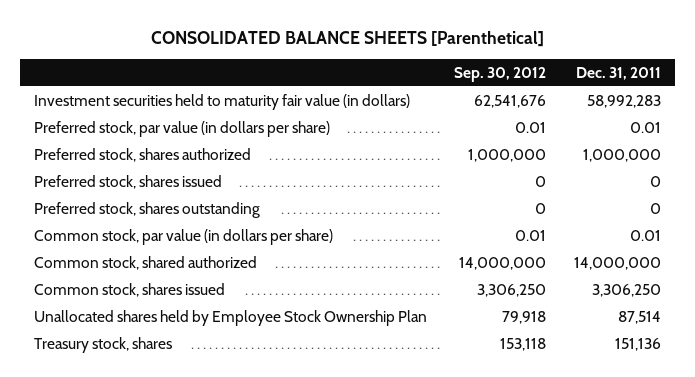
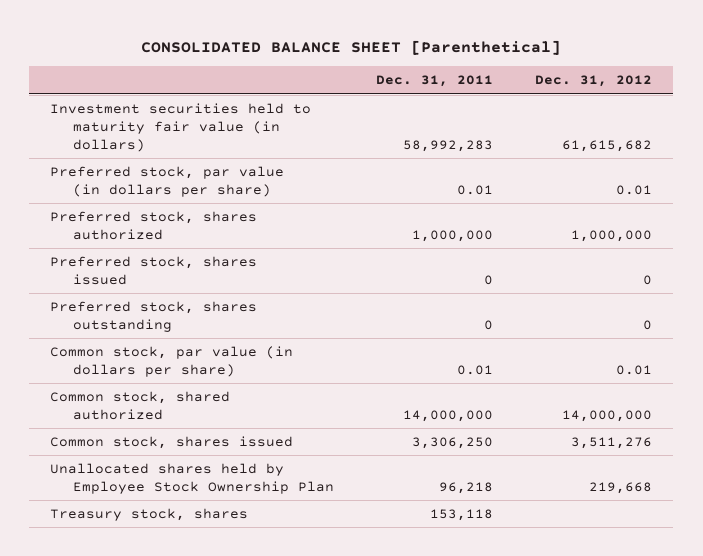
[151,30,545,47] CONSOLIDATED BALANCE SHEETS [Parenthetical] -> [141,39,562,55] CONSOLIDATED BALANCE SHEET [Parenthetical]
[454,66,547,82] Sep. 30, 2012 -> none
none -> [535,75,653,88] Dec. 31, 2012
[617,310,661,324] 87,514 -> [439,481,494,494] 96,218
[614,337,661,351] 151,136 -> [430,508,494,521] 153,118

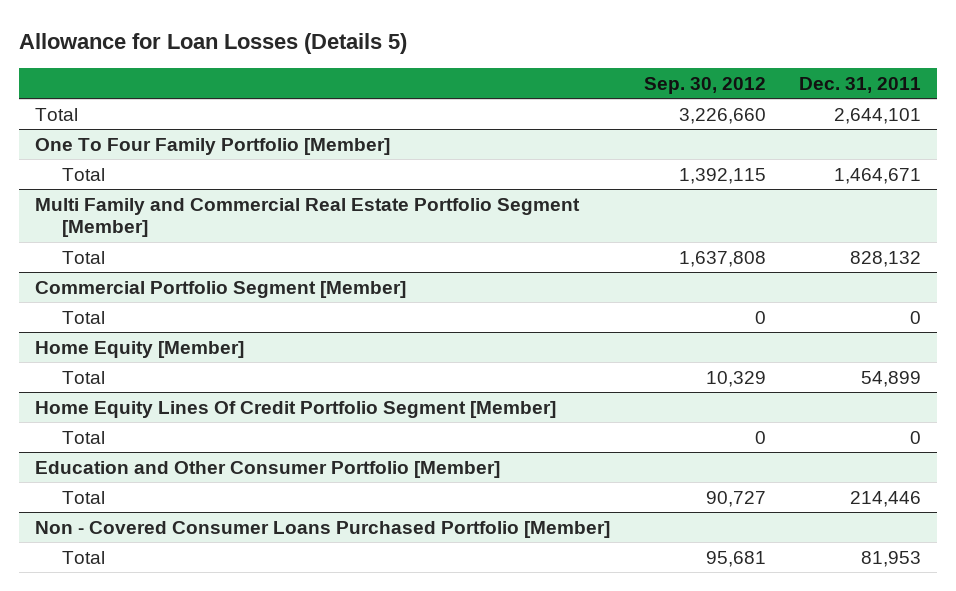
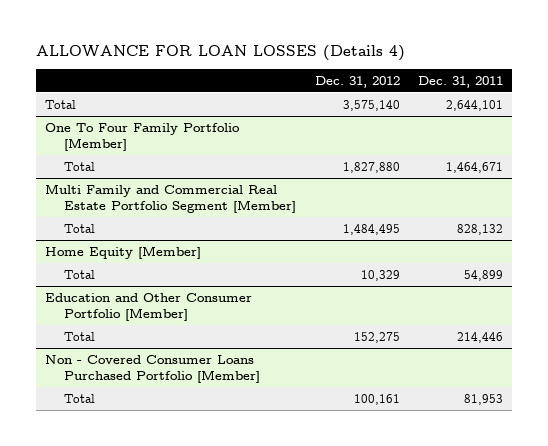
[18,32,407,54] Allowance for Loan Losses (Details 5) -> [35,44,405,61] ALLOWANCE FOR LOAN LOSSES (Details 4)
[643,76,766,94] Sep. 30, 2012 -> none
none -> [314,75,400,88] Dec. 31, 2012
[35,280,407,298] Commercial Portfolio Segment [Member] -> none
[61,310,105,324] Total -> none
[35,400,557,418] Home Equity Lines Of Credit Portfolio Segment [Member] -> none
[61,430,105,444] Total -> none

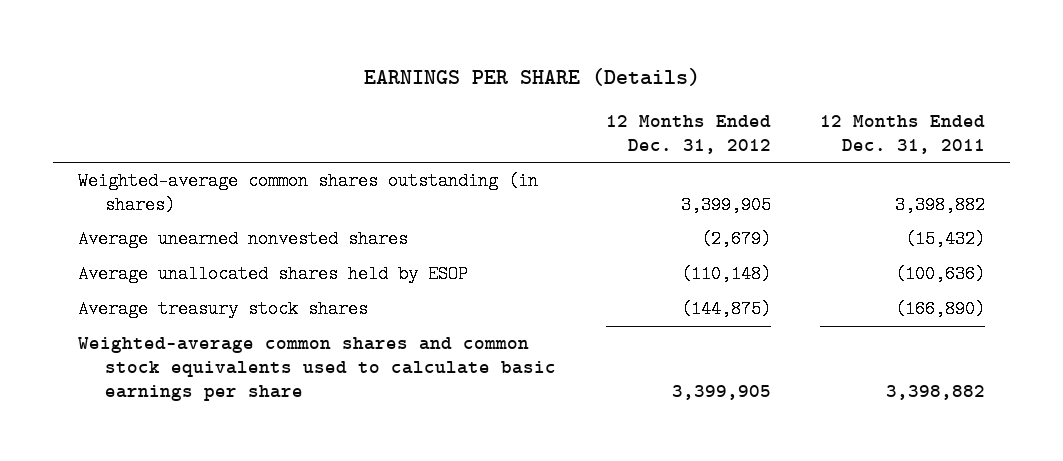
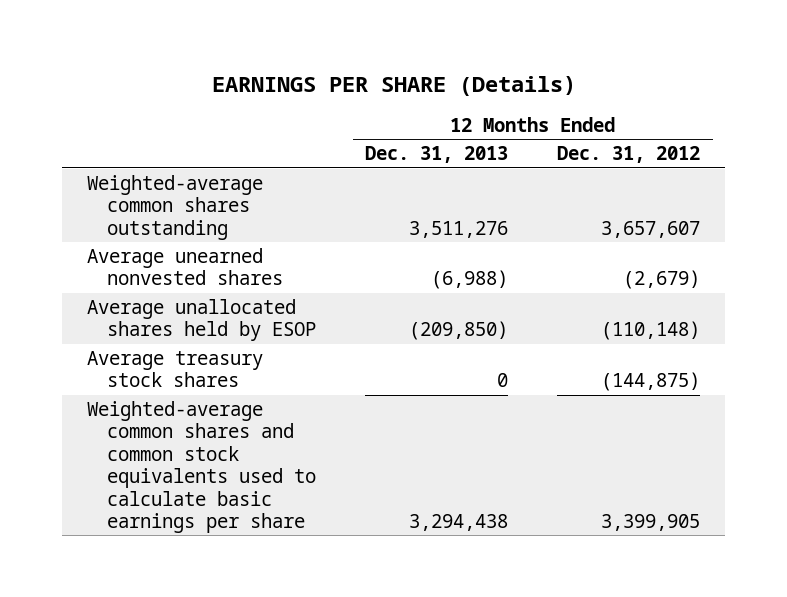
[820,115,986,154] 12 Months Ended Dec. 31, 2011 -> none
none -> [365,146,509,164] Dec. 31, 2013
[78,172,539,215] Weighted-average common shares outstanding (in shares) -> [86,174,263,240] Weighted-average common shares outstanding
[680,196,771,215] 3,399,905 -> [601,220,701,238] 3,657,607

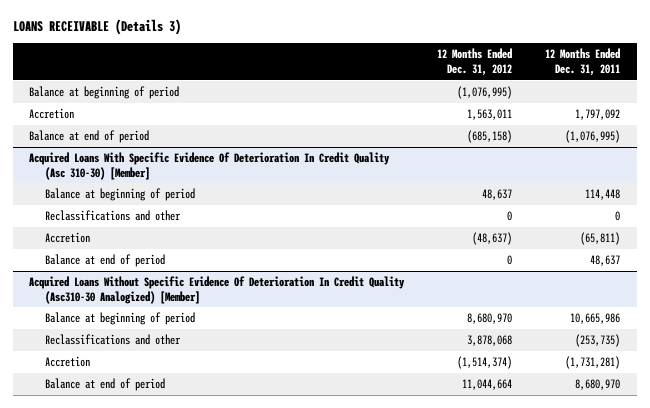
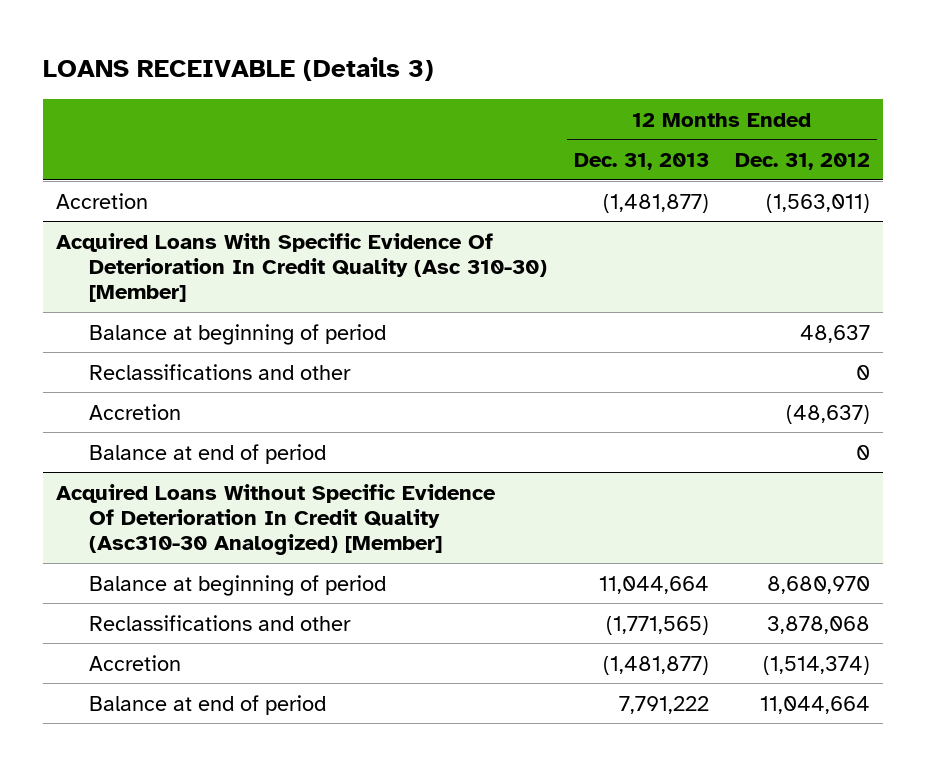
[545,48,621,77] 12 Months Ended Dec. 31, 2011 -> none
none -> [573,153,709,171] Dec. 31, 2013
[29,85,180,99] Balance at beginning of period -> none
[29,129,150,143] Balance at end of period -> none
[467,108,513,120] 1,563,011 -> [766,193,871,213] (1,563,011)

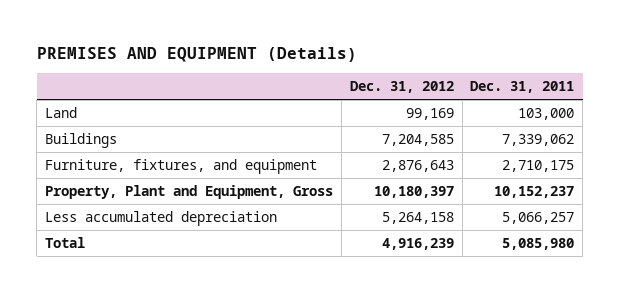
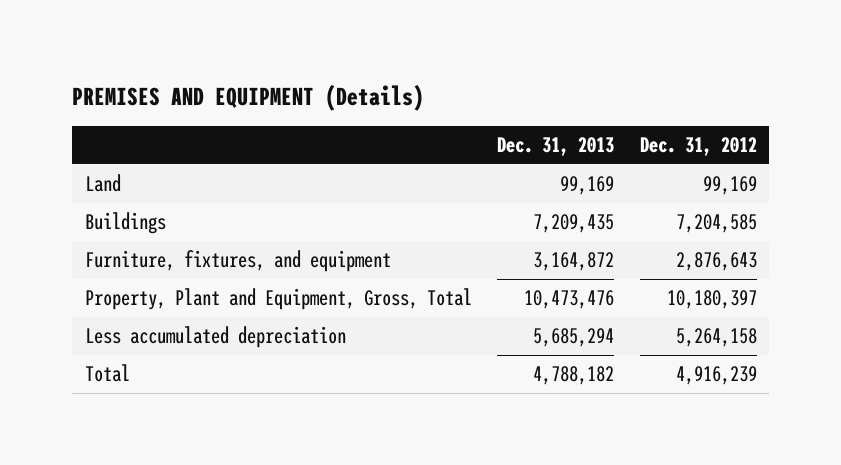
[470,81,575,94] Dec. 31, 2011 -> none
none -> [497,137,615,157] Dec. 31, 2013
[45,185,334,200] Property, Plant and Equipment, Gross -> [84,288,472,311] Property, Plant and Equipment, Gross, Total

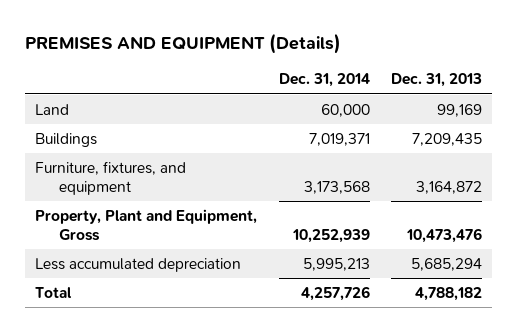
[639,137,757,157] Dec. 31, 2012 -> none
none -> [278,73,370,88] Dec. 31, 2014
[84,288,472,311] Property, Plant and Equipment, Gross, Total -> [35,208,258,241] Property, Plant and Equipment, Gross

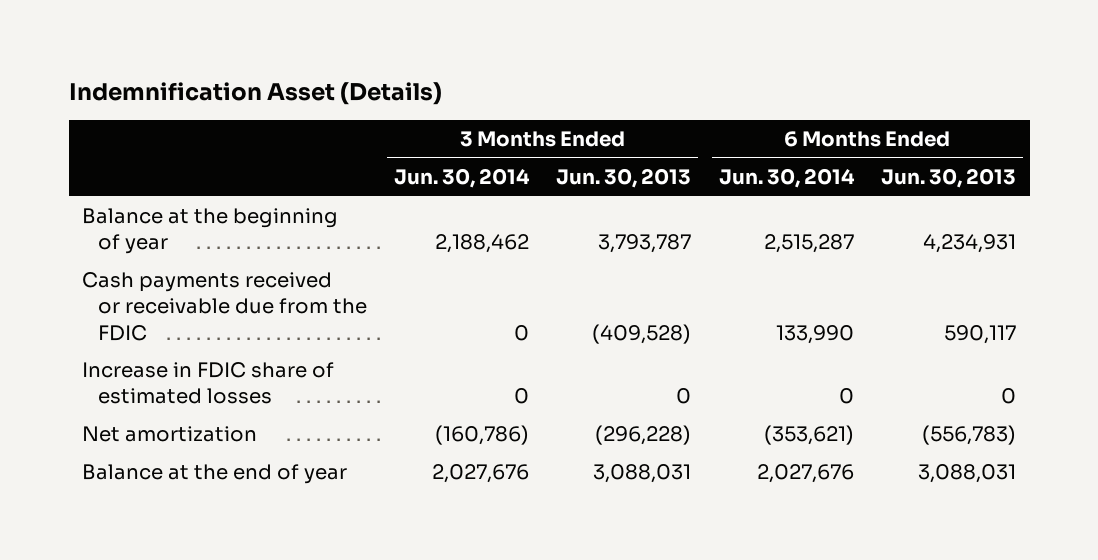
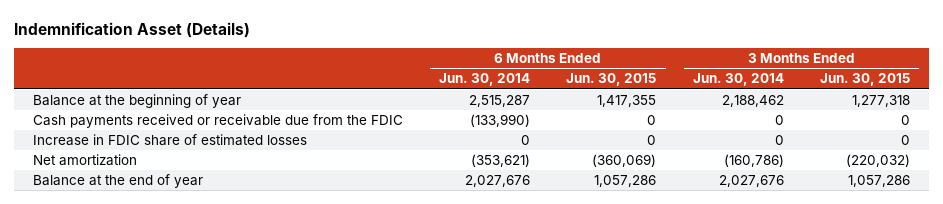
[556,168,692,189] Jun. 30, 2013 -> none
[881,168,1017,189] Jun. 30, 2013 -> none
none -> [566,73,657,87] Jun. 30, 2015
none -> [820,73,911,87] Jun. 30, 2015
[775,324,854,344] 133,990 -> [470,113,531,127] (133,990)

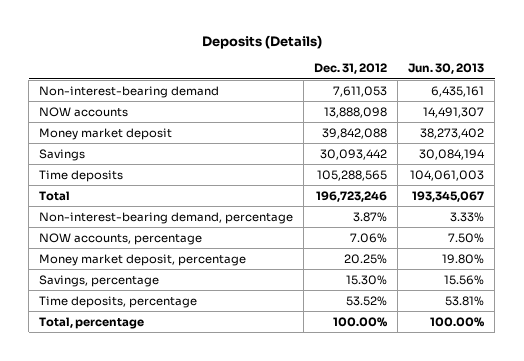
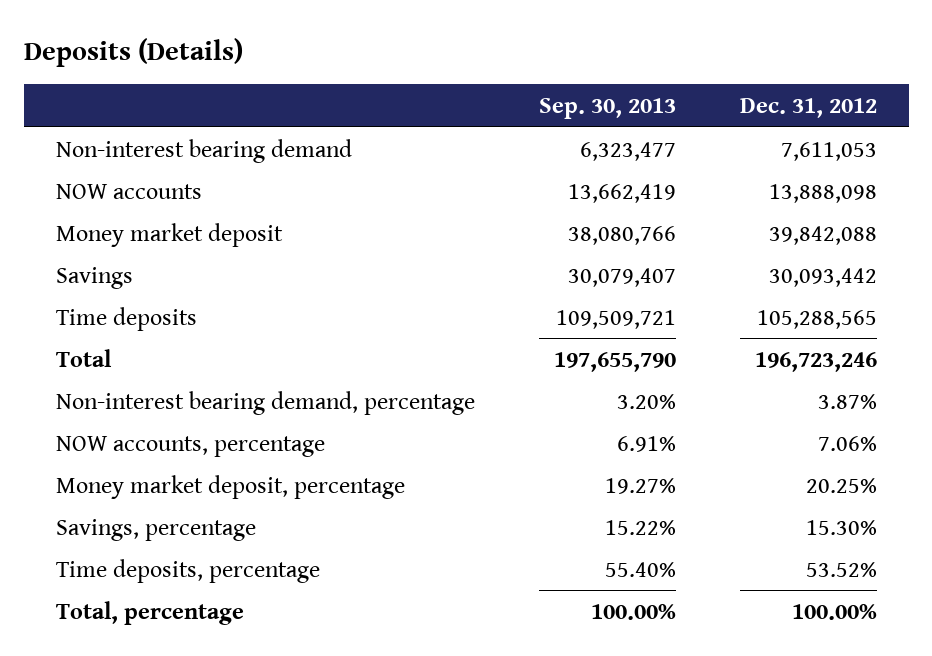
[408,63,485,75] Jun. 30, 2013 -> none
none -> [538,97,676,119] Sep. 30, 2013
[39,85,220,98] Non-interest-bearing demand -> [55,138,352,163] Non-interest bearing demand
[39,211,294,224] Non-interest-bearing demand, percentage -> [55,390,475,415] Non-interest bearing demand, percentage

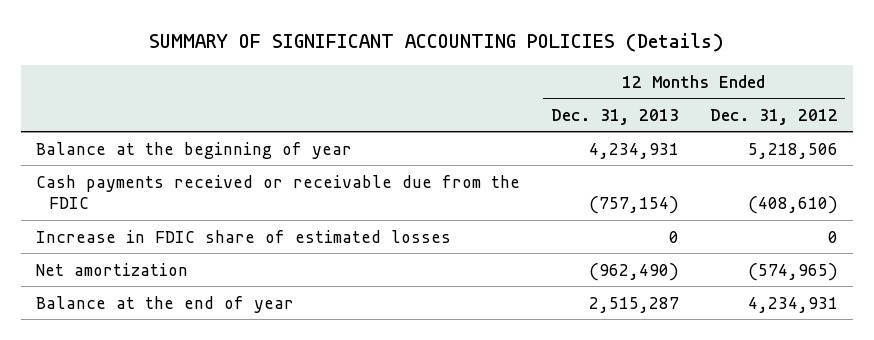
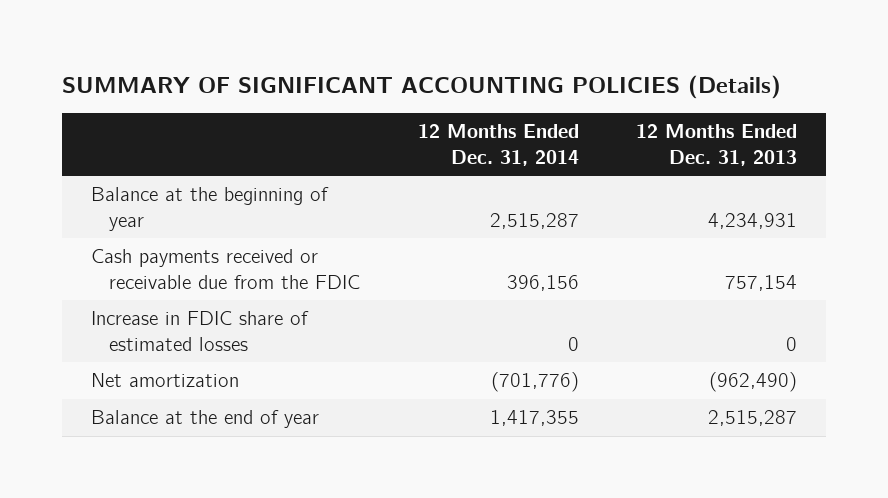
[709,108,838,125] Dec. 31, 2012 -> none
none -> [417,124,579,166] 12 Months Ended Dec. 31, 2014
[589,196,680,215] (757,154) -> [725,274,798,291] 757,154

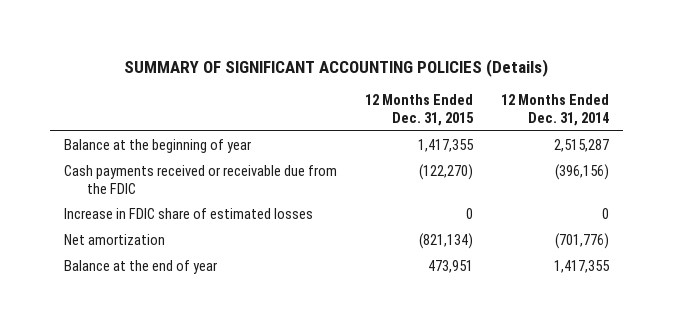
[636,124,798,166] 12 Months Ended Dec. 31, 2013 -> none
none -> [364,94,474,127] 12 Months Ended Dec. 31, 2015
[506,274,579,291] 396,156 -> [554,164,609,181] (396,156)

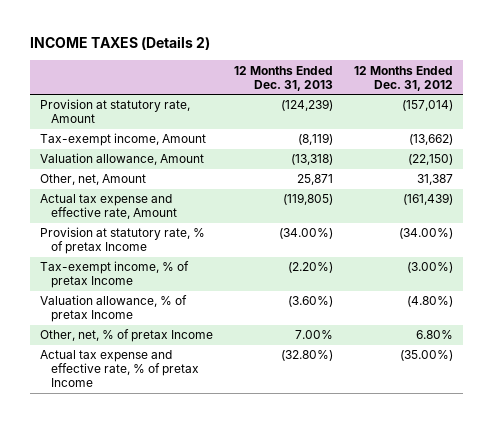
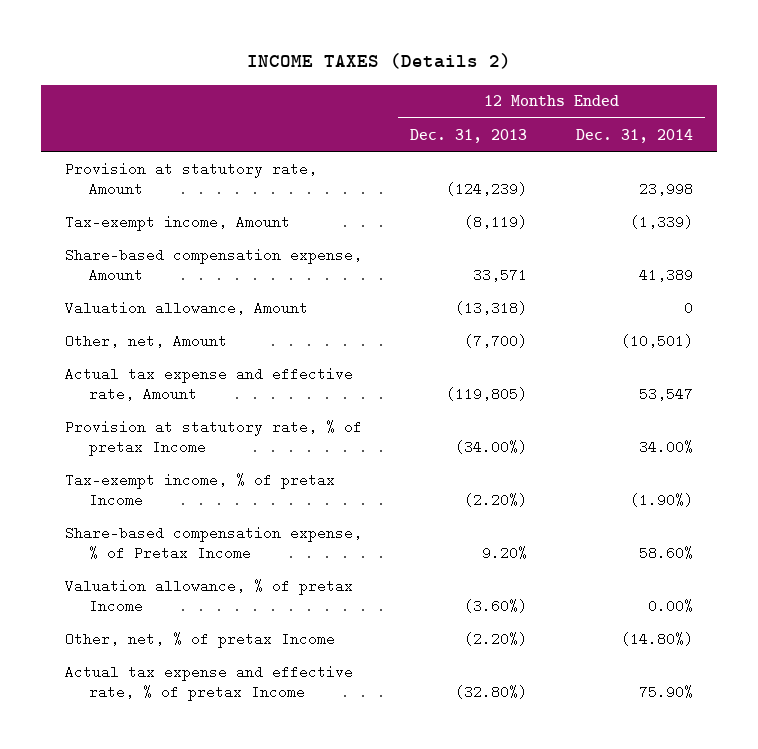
[353,65,453,91] 12 Months Ended Dec. 31, 2012 -> none
none -> [575,128,693,143] Dec. 31, 2014
none -> [65,247,363,282] Share-based compensation expense, Amount
[296,174,333,186] 25,871 -> [464,333,528,348] (7,700)
none -> [65,525,363,560] Share-based compensation expense, % of Pretax Income
[294,330,333,340] 7.00% -> [464,631,528,646] (2.20%)

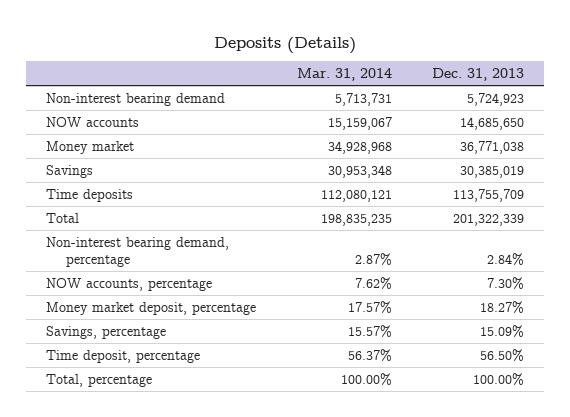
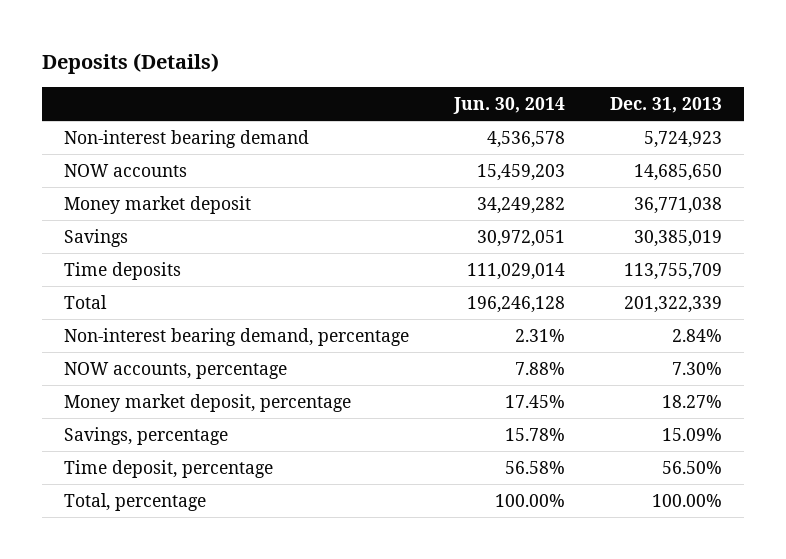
[296,68,392,82] Mar. 31, 2014 -> none
none -> [453,96,566,114] Jun. 30, 2014
[46,140,135,154] Money market -> [64,196,252,215] Money market deposit

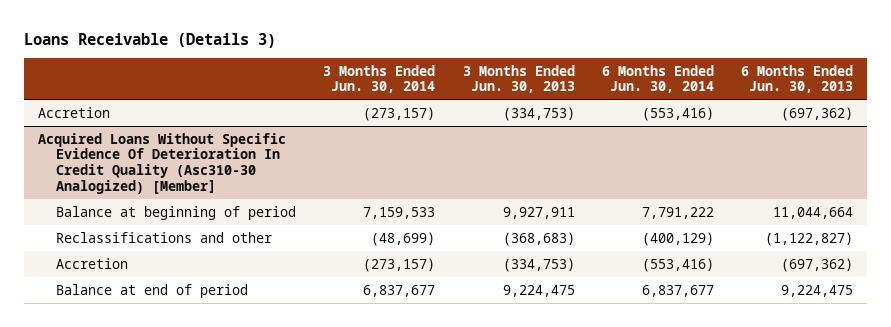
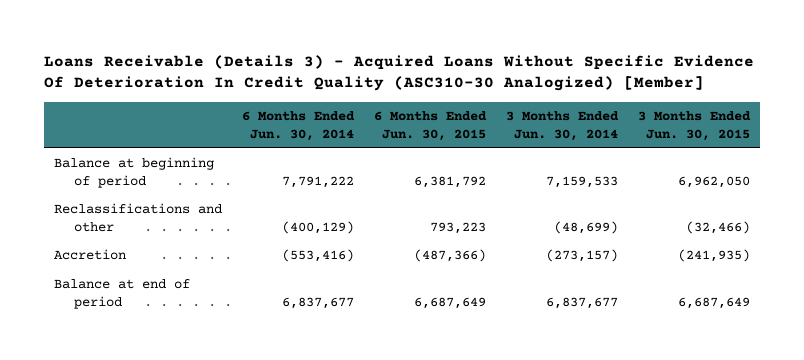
[23,32,276,48] Loans Receivable (Details 3) -> [43,54,754,92] Loans Receivable (Details 3) - Acquired Loans Without Specific Evidence Of Deterioration In Credit Quality (ASC310-30 Analogized) [Member]
[462,64,575,94] 3 Months Ended Jun. 30, 2013 -> none
[741,64,854,94] 6 Months Ended Jun. 30, 2013 -> none
none -> [374,110,488,141] 6 Months Ended Jun. 30, 2015
none -> [638,110,752,141] 3 Months Ended Jun. 30, 2015
[37,106,110,118] Accretion -> none
[37,132,286,194] Acquired Loans Without Specific Evidence Of Deterioration In Credit Quality (Asc310-30 Analogized) [Member] -> none

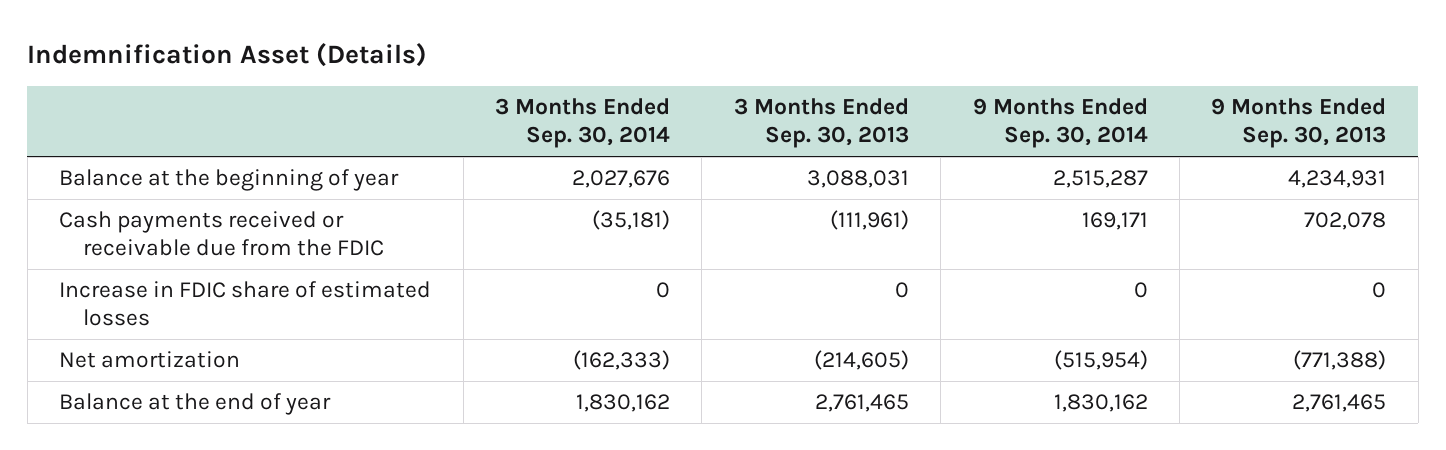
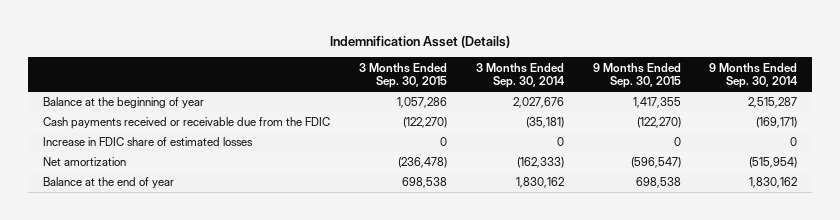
[733,98,909,149] 3 Months Ended Sep. 30, 2013 -> none
[1211,98,1387,149] 9 Months Ended Sep. 30, 2013 -> none
none -> [358,62,447,89] 3 Months Ended Sep. 30, 2015
none -> [592,62,681,89] 9 Months Ended Sep. 30, 2015
[1081,212,1148,231] 169,171 -> [756,117,798,129] (169,171)

